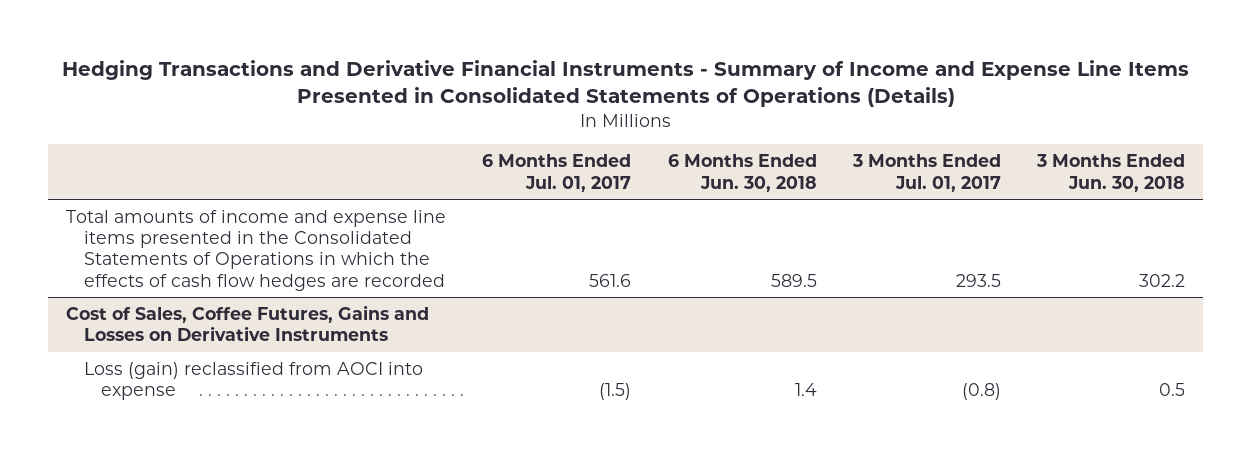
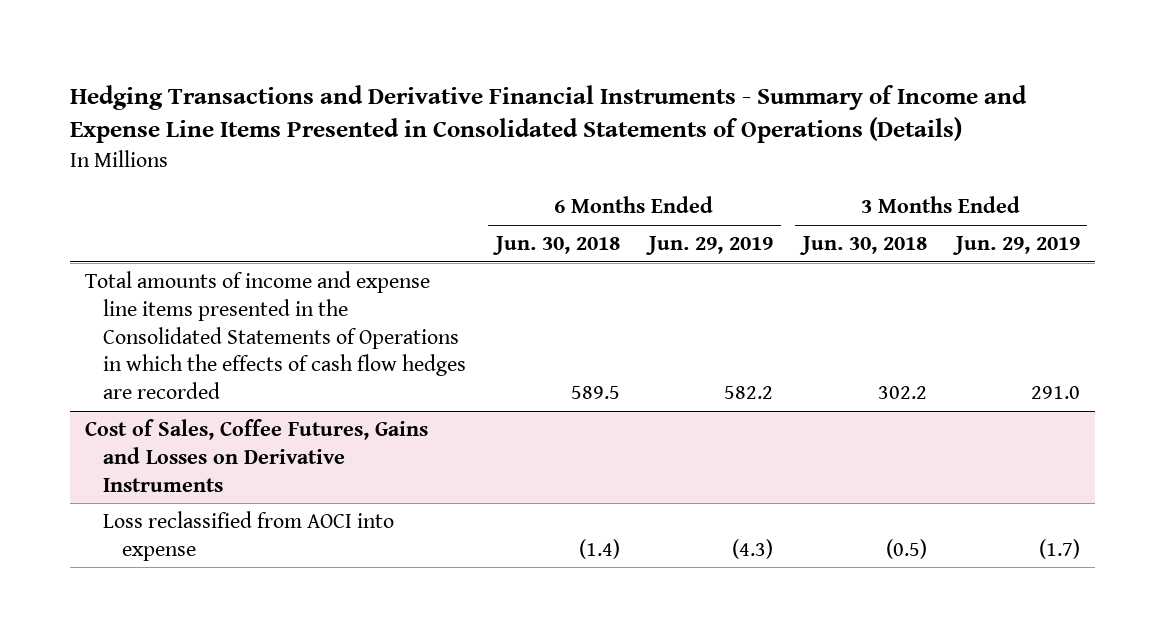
[482,154,632,192] 6 Months Ended Jul. 01, 2017 -> none
[851,154,1001,192] 3 Months Ended Jul. 01, 2017 -> none
none -> [645,236,774,256] Jun. 29, 2019
none -> [952,236,1081,256] Jun. 29, 2019
[83,361,423,401] Loss (gain) reclassified from AOCI into expense -> [103,511,395,561] Loss reclassified from AOCI into expense
[794,383,817,397] 1.4 -> [578,538,620,559] (1.4)
[1158,383,1185,397] 0.5 -> [885,538,927,559] (0.5)

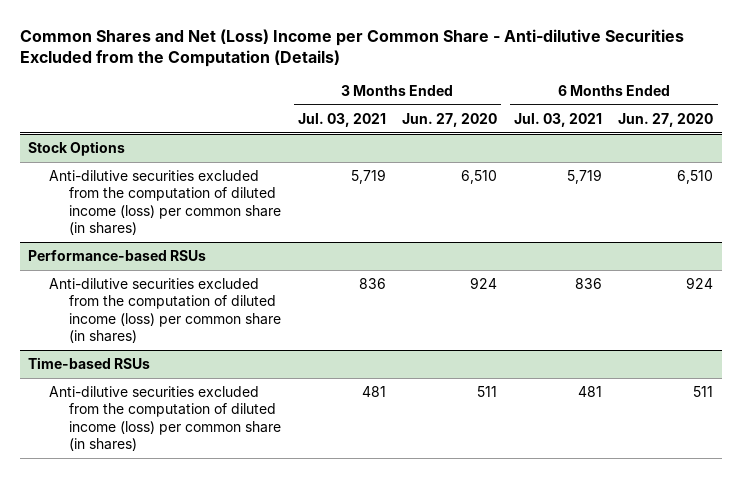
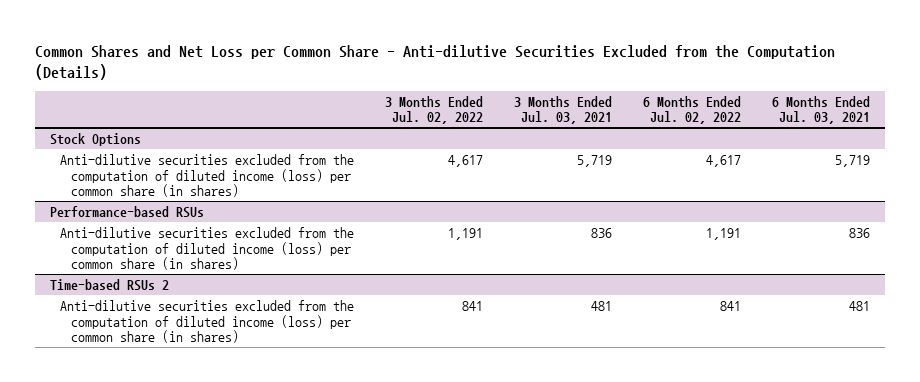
[19,28,684,68] Common Shares and Net (Loss) Income per Common Share - Anti-dilutive Securities Excluded from the Computation (Details) -> [34,44,835,81] Common Shares and Net Loss per Common Share - Anti-dilutive Securities Excluded from the Computation (Details)
[402,112,498,127] Jun. 27, 2020 -> none
[618,112,714,127] Jun. 27, 2020 -> none
none -> [385,95,484,125] 3 Months Ended Jul. 02, 2022
none -> [642,95,741,125] 6 Months Ended Jul. 02, 2022
[28,356,151,369] Time-based RSUs -> [50,278,170,291] Time-based RSUs 2

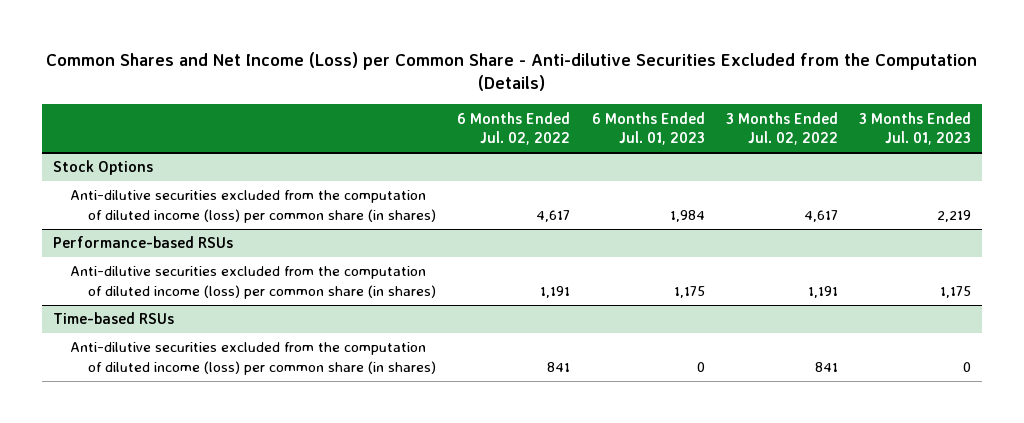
[34,44,835,81] Common Shares and Net Loss per Common Share - Anti-dilutive Securities Excluded from the Computation (Details) -> [45,51,977,92] Common Shares and Net Income (Loss) per Common Share - Anti-dilutive Securities Excluded from the Computation (Details)
[514,95,613,125] 3 Months Ended Jul. 03, 2021 -> none
[771,95,870,125] 6 Months Ended Jul. 03, 2021 -> none
none -> [591,111,705,146] 6 Months Ended Jul. 01, 2023
none -> [859,111,972,146] 3 Months Ended Jul. 01, 2023
[50,278,170,291] Time-based RSUs 2 -> [52,312,174,325] Time-based RSUs

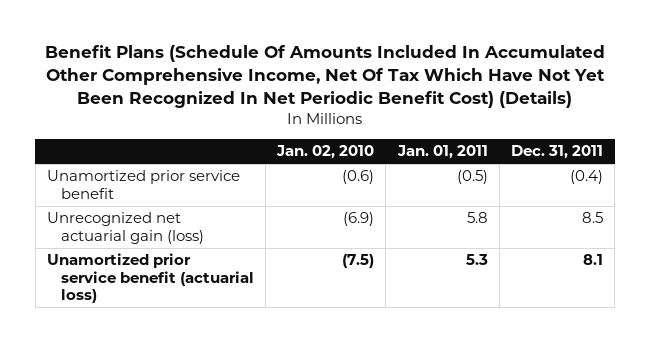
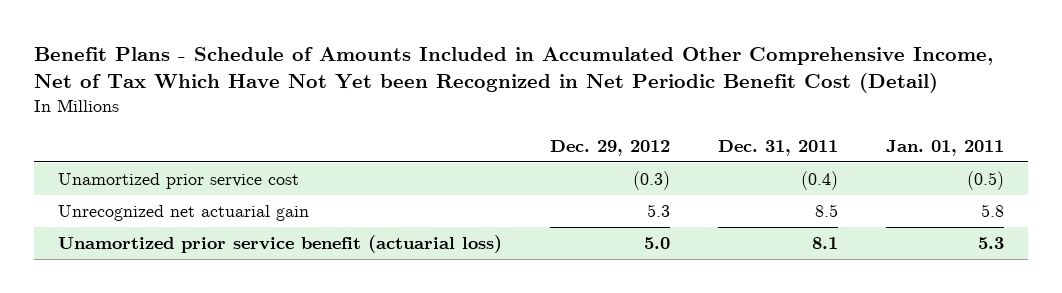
[45,45,606,109] Benefit Plans (Schedule Of Amounts Included In Accumulated Other Comprehensive Income, Net Of Tax Which Have Not Yet Been Recognized In Net Periodic Benefit Cost) (Details) -> [33,47,993,94] Benefit Plans - Schedule of Amounts Included in Accumulated Other Comprehensive Income, Net of Tax Which Have Not Yet been Recognized in Net Periodic Benefit Cost (Detail)
[276,145,375,160] Jan. 02, 2010 -> none
none -> [549,139,670,156] Dec. 29, 2012
[47,170,241,199] Unamortized prior service benefit -> [57,173,299,190] Unamortized prior service cost
[47,212,204,244] Unrecognized net actuarial gain (loss) -> [57,205,309,222] Unrecognized net actuarial gain

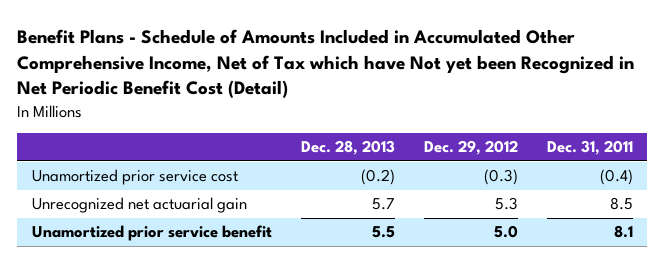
[33,47,993,94] Benefit Plans - Schedule of Amounts Included in Accumulated Other Comprehensive Income, Net of Tax Which Have Not Yet been Recognized in Net Periodic Benefit Cost (Detail) -> [17,28,635,99] Benefit Plans - Schedule of Amounts Included in Accumulated Other Comprehensive Income, Net of Tax which have Not yet been Recognized in Net Periodic Benefit Cost (Detail)
[886,139,1005,156] Jan. 01, 2011 -> none
none -> [300,140,395,156] Dec. 28, 2013
[57,235,502,254] Unamortized prior service benefit (actuarial loss) -> [31,225,272,242] Unamortized prior service benefit

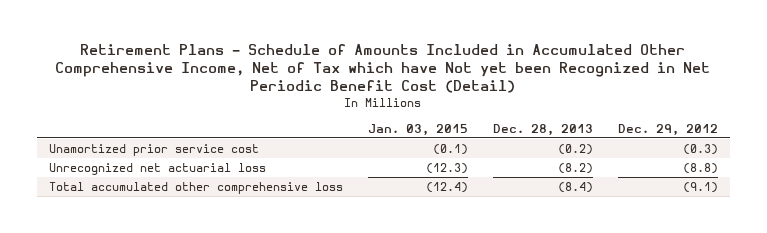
[17,28,635,99] Benefit Plans - Schedule of Amounts Included in Accumulated Other Comprehensive Income, Net of Tax which have Not yet been Recognized in Net Periodic Benefit Cost (Detail) -> [55,43,711,94] Retirement Plans - Schedule of Amounts Included in Accumulated Other Comprehensive Income, Net of Tax which have Not yet been Recognized in Net Periodic Benefit Cost (Detail)
[546,140,633,156] Dec. 31, 2011 -> none
none -> [368,123,469,136] Jan. 03, 2015
[31,225,272,242] Unamortized prior service benefit -> none
[31,197,247,214] Unrecognized net actuarial gain -> [49,162,267,175] Unrecognized net actuarial loss
[371,198,395,211] 5.7 -> [557,162,593,174] (8.2)
[494,197,518,211] 5.3 -> [682,162,718,174] (8.8)
none -> [49,181,344,194] Total accumulated other comprehensive loss

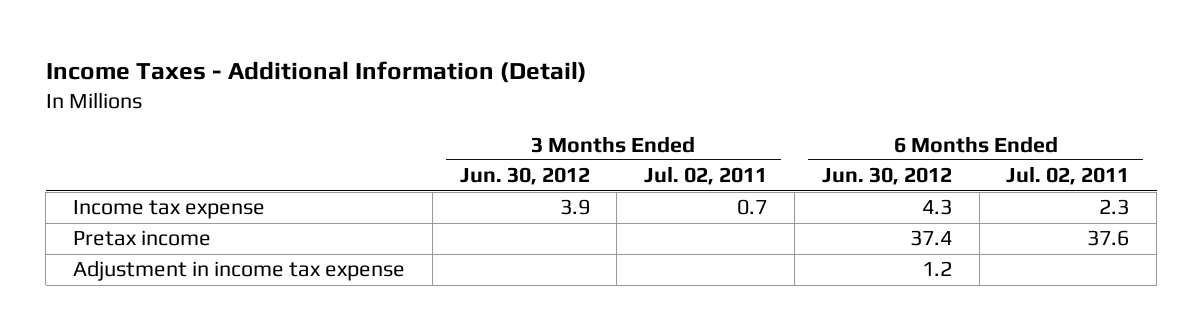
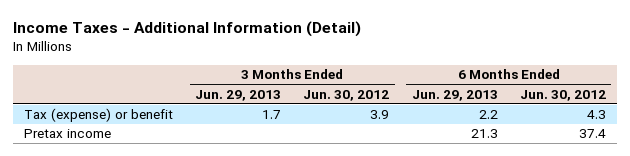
[644,166,768,186] Jul. 02, 2011 -> none
[1006,166,1130,186] Jul. 02, 2011 -> none
none -> [195,89,282,101] Jun. 29, 2013
none -> [411,89,498,101] Jun. 29, 2013
[72,200,265,220] Income tax expense -> [23,108,173,123] Tax (expense) or benefit
[72,260,405,282] Adjustment in income tax expense -> none

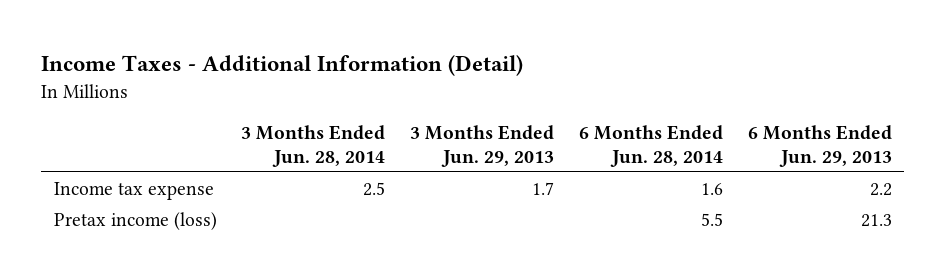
[303,89,390,101] Jun. 30, 2012 -> none
[519,89,606,101] Jun. 30, 2012 -> none
none -> [241,124,386,167] 3 Months Ended Jun. 28, 2014
none -> [579,124,724,167] 6 Months Ended Jun. 28, 2014
[23,108,173,123] Tax (expense) or benefit -> [53,181,214,200] Income tax expense
[23,129,111,139] Pretax income -> [53,211,217,230] Pretax income (loss)

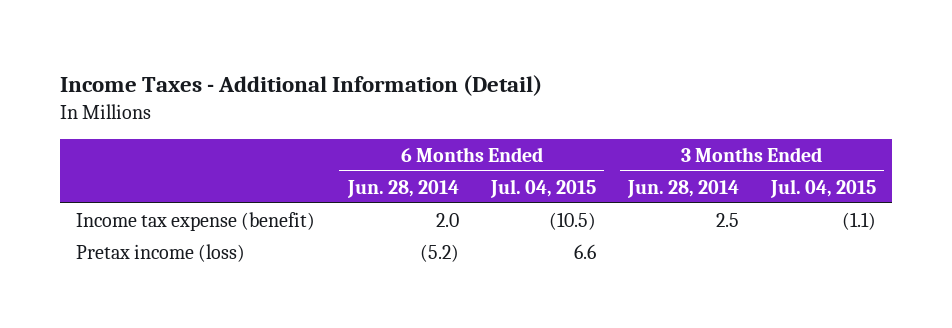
[410,124,555,167] 3 Months Ended Jun. 29, 2013 -> none
[747,124,892,167] 6 Months Ended Jun. 29, 2013 -> none
none -> [489,178,596,198] Jul. 04, 2015
none -> [770,178,877,198] Jul. 04, 2015
[53,181,214,200] Income tax expense -> [76,211,316,231] Income tax expense (benefit)
[701,182,724,195] 1.6 -> [435,212,459,227] 2.0
[701,212,724,226] 5.5 -> [419,243,459,262] (5.2)

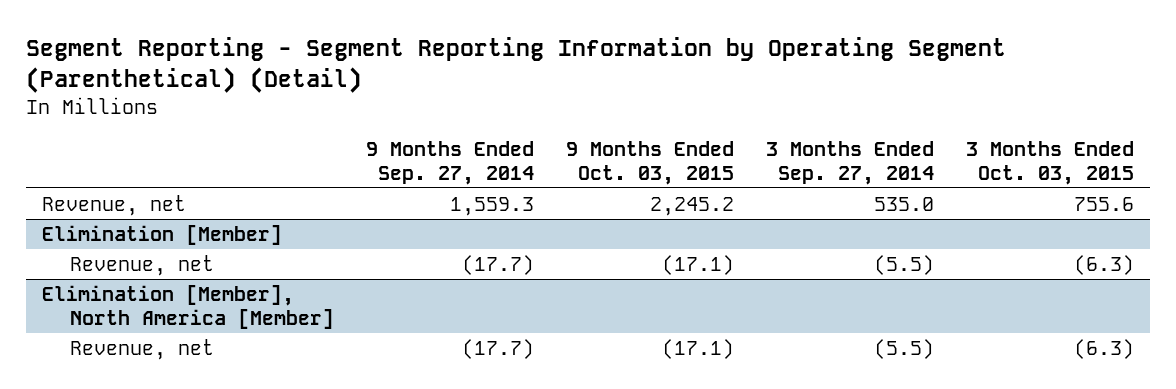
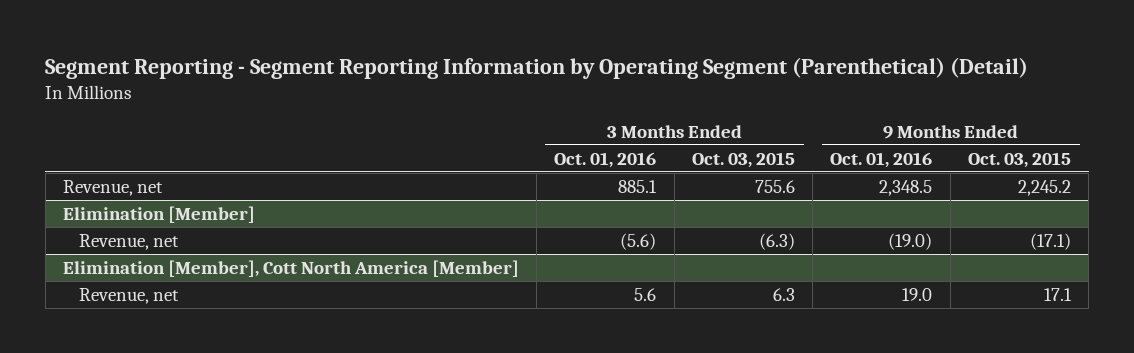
[366,140,535,185] 9 Months Ended Sep. 27, 2014 -> none
[766,140,935,185] 3 Months Ended Sep. 27, 2014 -> none
none -> [554,151,657,168] Oct. 01, 2016
none -> [830,151,933,168] Oct. 01, 2016
[41,284,335,330] Elimination [Member], North America [Member] -> [62,259,519,277] Elimination [Member], Cott North America [Member]
[662,338,735,359] (17.1) -> [1043,287,1072,301] 17.1
[1073,338,1134,359] (6.3) -> [772,287,795,301] 6.3

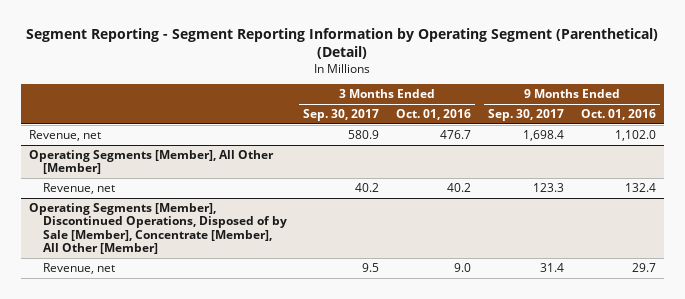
[691,151,795,168] Oct. 03, 2015 -> none
[967,151,1071,168] Oct. 03, 2015 -> none
none -> [303,109,380,122] Sep. 30, 2017
none -> [487,109,564,122] Sep. 30, 2017
[62,205,255,223] Elimination [Member] -> none
[62,259,519,277] Elimination [Member], Cott North America [Member] -> none
[618,179,658,193] 885.1 -> [440,129,472,139] 476.7
[879,179,933,196] 2,348.5 -> [614,129,656,141] 1,102.0
none -> [28,149,274,175] Operating Segments [Member], All Other [Member]
[620,232,657,250] (5.6) -> [447,182,472,192] 40.2
[888,232,933,250] (19.0) -> [624,182,656,192] 132.4
none -> [28,202,287,255] Operating Segments [Member], Discontinued Operations, Disposed of by Sale [Member], Concentrate [Member], All Other [Member]
[634,287,657,301] 5.6 -> [454,262,472,272] 9.0
[902,287,933,301] 19.0 -> [631,262,656,272] 29.7

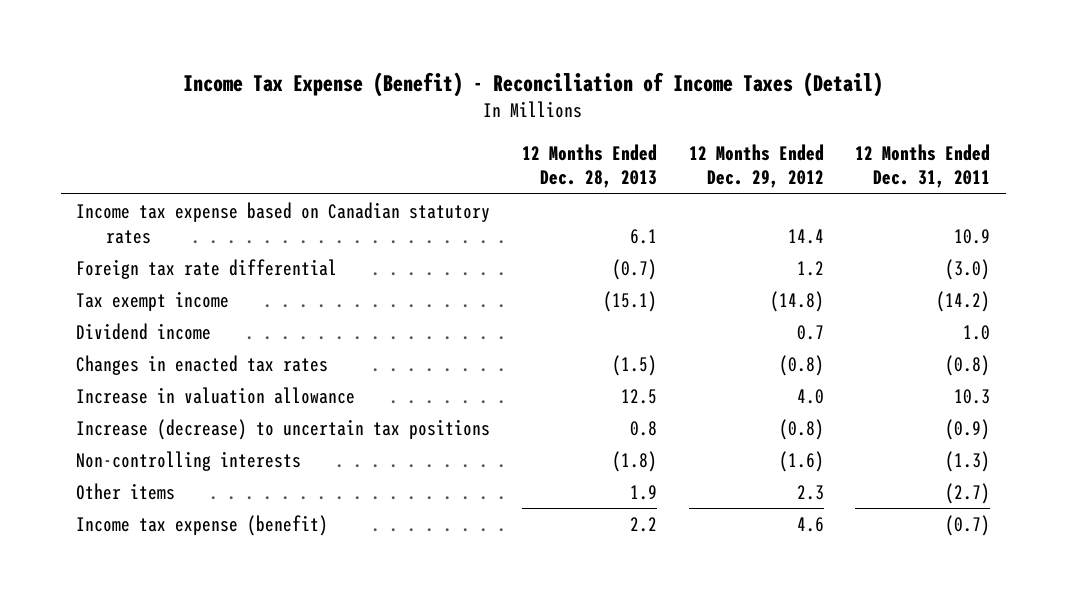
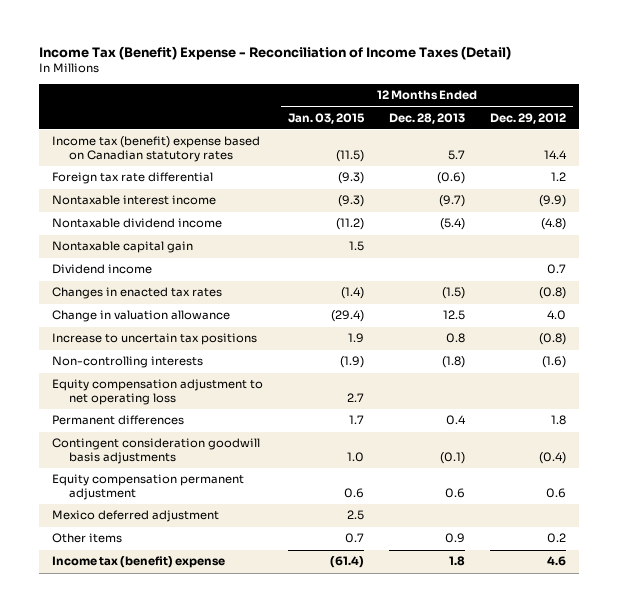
[183,71,884,97] Income Tax Expense (Benefit) - Reconciliation of Income Taxes (Detail) -> [38,45,511,60] Income Tax (Benefit) Expense - Reconciliation of Income Taxes (Detail)
[855,143,991,189] 12 Months Ended Dec. 31, 2011 -> none
none -> [287,112,365,124] Jan. 03, 2015
[76,291,230,312] Tax exempt income -> none
[76,202,491,244] Income tax expense based on Canadian statutory rates -> [51,136,260,163] Income tax (benefit) expense based on Canadian statutory rates
[629,228,657,244] 6.1 -> [448,150,466,161] 5.7
[611,259,657,281] (0.7) -> [437,172,466,185] (0.6)
none -> [51,195,216,206] Nontaxable interest income
none -> [51,218,222,229] Nontaxable dividend income
none -> [51,241,193,254] Nontaxable capital gain
[76,387,356,405] Increase in valuation allowance -> [51,310,230,323] Change in valuation allowance
[76,419,491,441] Increase (decrease) to uncertain tax positions -> [51,333,257,346] Increase to uncertain tax positions
none -> [51,379,263,406] Equity compensation adjustment to net operating loss
none -> [51,415,184,426] Permanent differences
none -> [51,438,260,465] Contingent consideration goodwill basis adjustments
none -> [51,474,244,501] Equity compensation permanent adjustment
none -> [51,510,219,523] Mexico deferred adjustment
[629,485,657,501] 1.9 -> [445,533,466,544] 0.9
[796,485,824,501] 2.3 -> [547,533,567,544] 0.2
[76,515,329,537] Income tax expense (benefit) -> [51,556,225,569] Income tax (benefit) expense
[629,517,657,533] 2.2 -> [449,556,466,567] 1.8

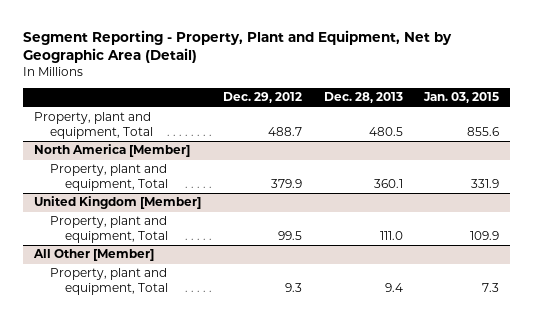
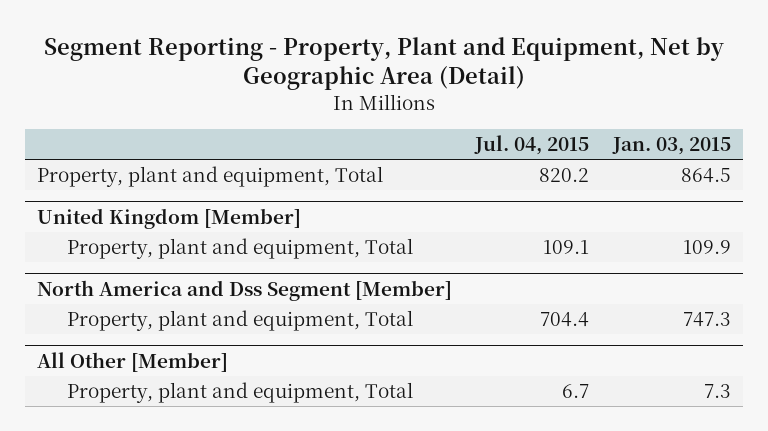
[222,92,302,104] Dec. 29, 2012 -> none
[323,92,403,104] Dec. 28, 2013 -> none
none -> [474,134,590,155] Jul. 04, 2015
[34,144,191,158] North America [Member] -> none
[49,164,169,191] Property, plant and equipment, Total -> none
[467,126,500,136] 855.6 -> [680,168,731,184] 864.5
none -> [36,279,452,301] North America and Dss Segment [Member]
none -> [66,310,413,332] Property, plant and equipment, Total

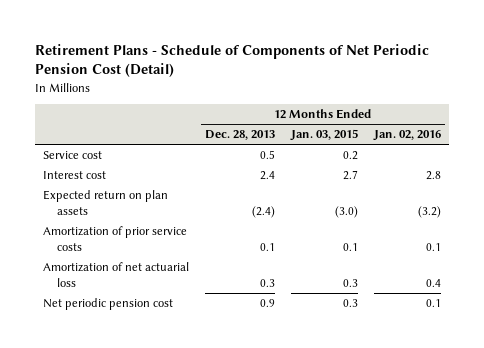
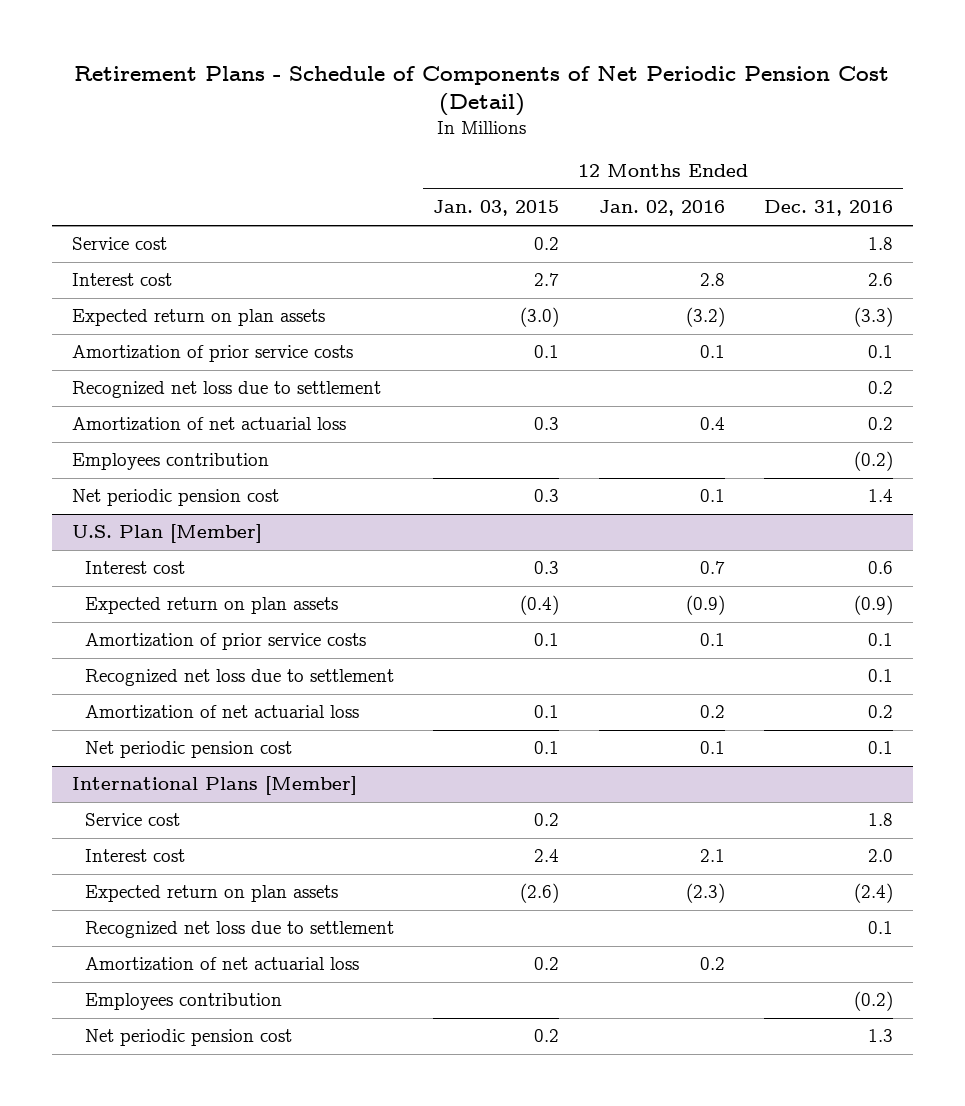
[204,130,275,141] Dec. 28, 2013 -> none
none -> [764,200,894,217] Dec. 31, 2016
none -> [71,381,381,399] Recognized net loss due to settlement
none -> [71,453,269,471] Employees contribution
none -> [71,524,262,544] U.S. Plan [Member]
none -> [84,561,185,575] Interest cost
none -> [84,597,338,615] Expected return on plan assets
none -> [84,633,366,651] Amortization of prior service costs
none -> [84,669,394,687] Recognized net loss due to settlement
none -> [84,705,359,719] Amortization of net actuarial loss
none -> [84,741,292,759] Net periodic pension cost
none -> [71,776,357,796] International Plans [Member]
none -> [84,813,180,827] Service cost
none -> [84,849,185,863] Interest cost
none -> [84,885,338,903] Expected return on plan assets
none -> [84,921,394,939] Recognized net loss due to settlement
none -> [84,957,359,971] Amortization of net actuarial loss
none -> [84,993,282,1011] Employees contribution
none -> [84,1029,292,1047] Net periodic pension cost

